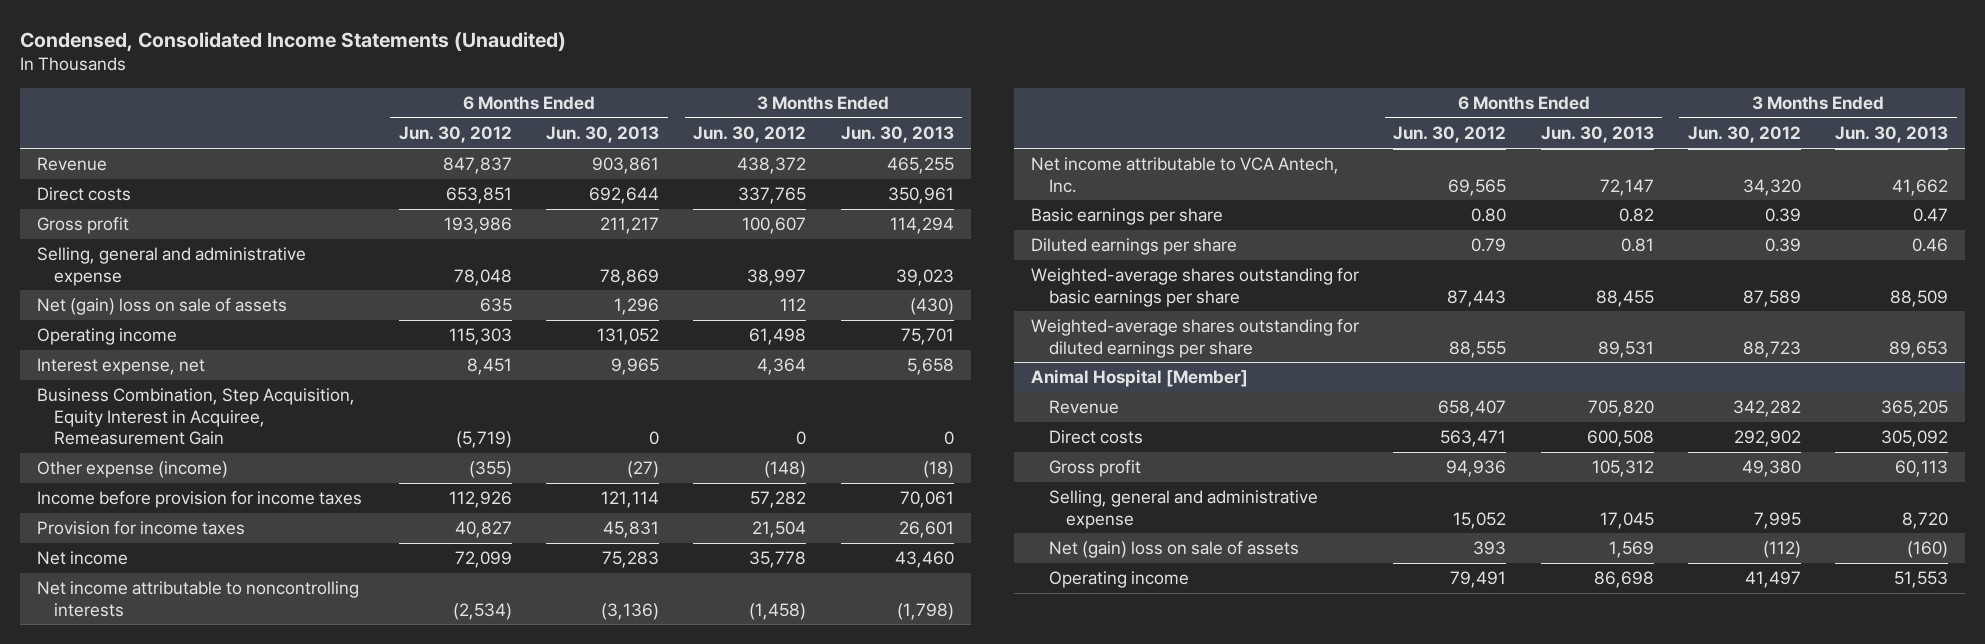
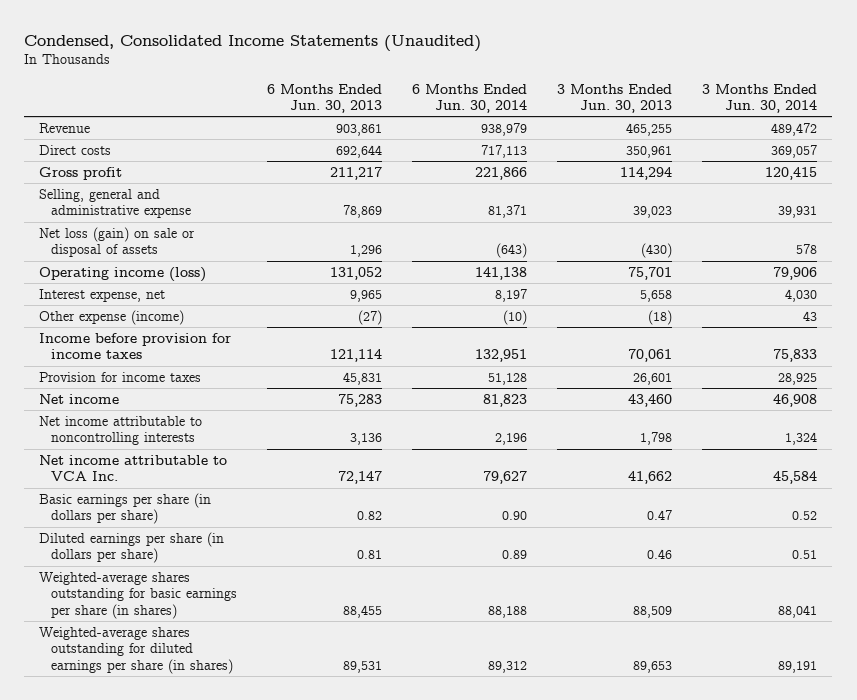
[398,126,512,144] Jun. 30, 2012 -> none
[693,126,807,144] Jun. 30, 2012 -> none
none -> [411,83,527,114] 6 Months Ended Jun. 30, 2014
none -> [702,83,818,114] 3 Months Ended Jun. 30, 2014
[36,298,287,316] Net (gain) loss on sale of assets -> [39,226,196,258] Net loss (gain) on sale or disposal of assets
[36,328,177,346] Operating income -> [39,266,207,282] Operating income (loss)
[36,388,355,445] Business Combination, Step Acquisition, Equity Interest in Acquiree, Remeasurement Gain -> none
[1031,369,1249,388] Animal Hospital [Member] -> none
[1048,400,1119,415] Revenue -> none
[1048,430,1143,445] Direct costs -> none
[1048,460,1141,478] Gross profit -> none
[1048,490,1318,529] Selling, general and administrative expense -> none
[1048,541,1299,559] Net (gain) loss on sale of assets -> none
[1048,571,1189,589] Operating income -> none
[601,602,660,620] (3,136) -> [349,433,382,446] 3,136
[896,602,954,620] (1,798) -> [640,432,673,446] 1,798
[1031,157,1340,193] Net income attributable to VCA Antech, Inc. -> [39,454,228,482] Net income attributable to VCA Inc.
[1031,208,1224,226] Basic earnings per share -> [39,492,212,525] Basic earnings per share (in dollars per share)
[1031,238,1238,256] Diluted earnings per share -> [39,531,225,564] Diluted earnings per share (in dollars per share)
[1031,268,1360,307] Weighted-average shares outstanding for basic earnings per share -> [39,571,237,620] Weighted-average shares outstanding for basic earnings per share (in shares)
[1031,319,1360,358] Weighted-average shares outstanding for diluted earnings per share -> [39,626,233,675] Weighted-average shares outstanding for diluted earnings per share (in shares)

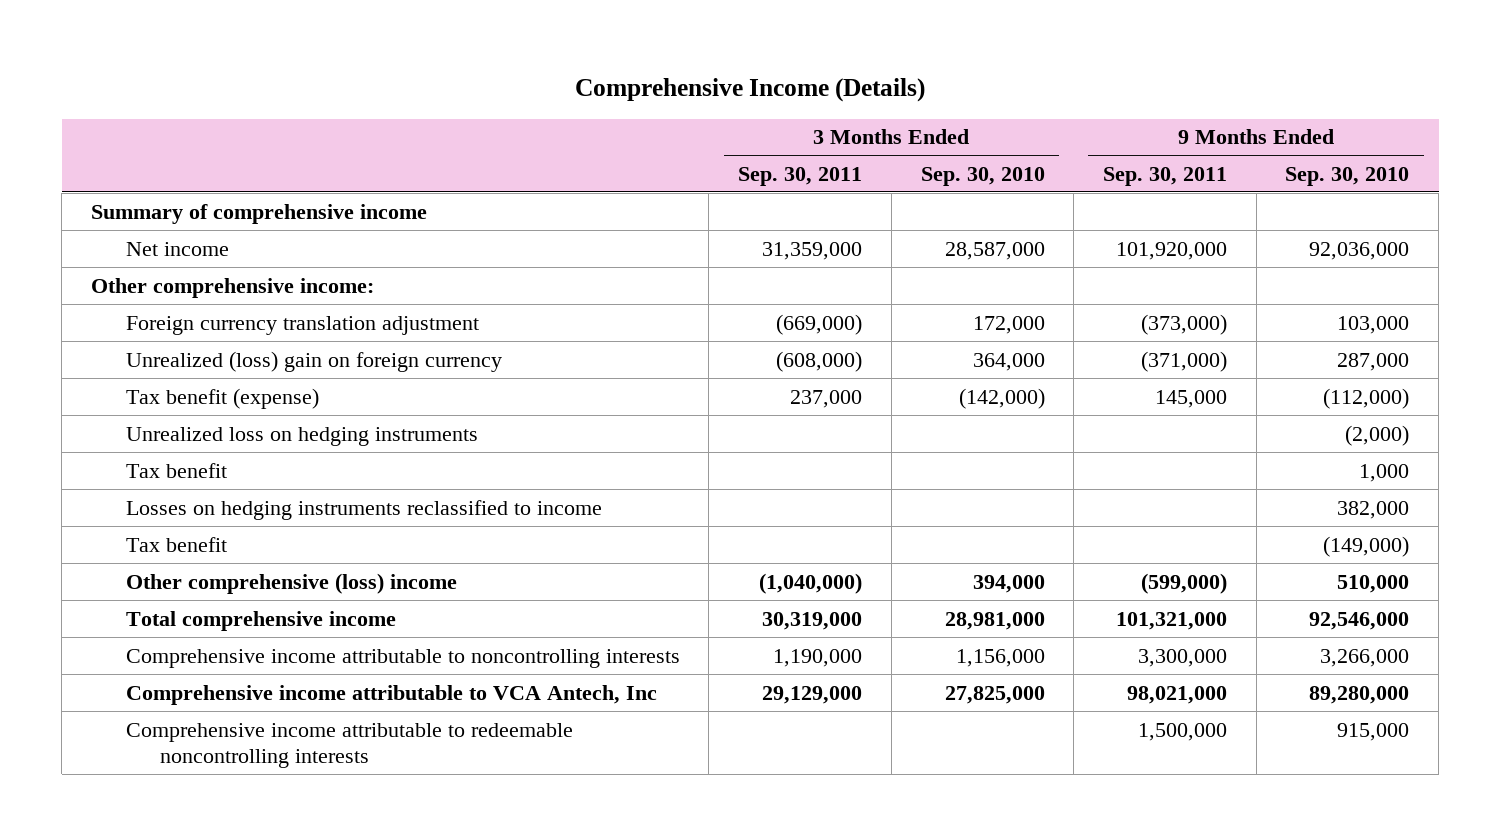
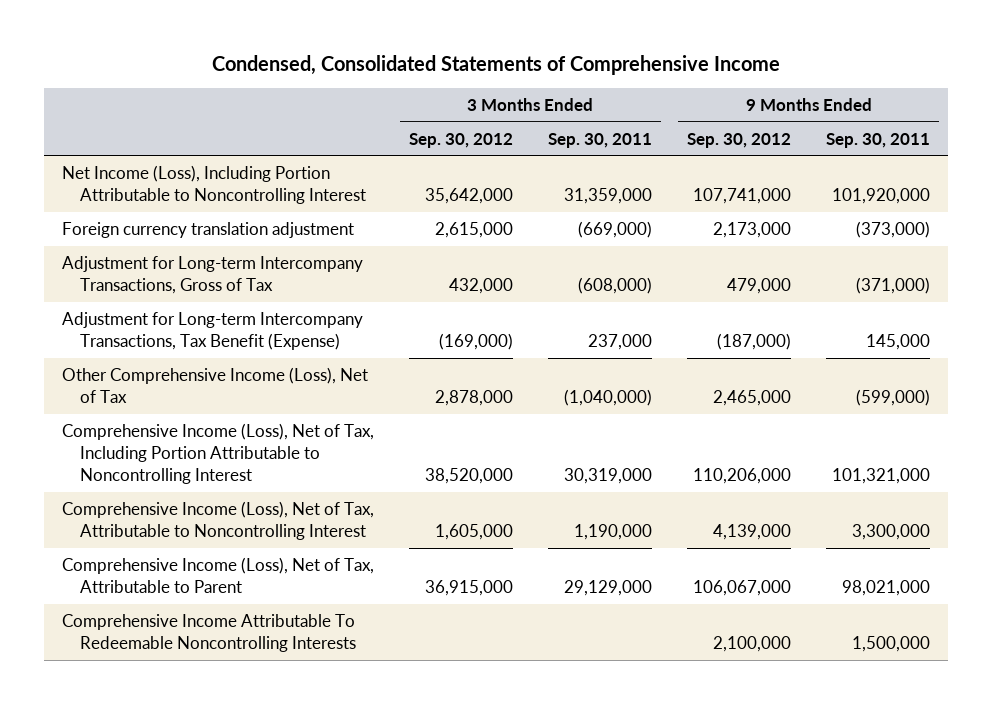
[575,78,926,103] Comprehensive Income (Details) -> [211,54,780,75] Condensed, Consolidated Statements of Comprehensive Income
[920,166,1045,186] Sep. 30, 2010 -> none
[1285,166,1410,186] Sep. 30, 2010 -> none
none -> [408,132,513,148] Sep. 30, 2012
none -> [687,132,792,148] Sep. 30, 2012
[91,203,428,224] Summary of comprehensive income -> none
[91,277,375,298] Other comprehensive income: -> none
[125,241,229,256] Net income -> [61,165,366,204] Net Income (Loss), Including Portion Attributable to Noncontrolling Interest
[125,426,478,446] Unrealized loss on hedging instruments -> none
[125,462,227,478] Tax benefit -> none
[125,499,602,520] Losses on hedging instruments reclassified to income -> none
[125,536,227,552] Tax benefit -> none
[125,350,502,372] Unrealized (loss) gain on foreign currency -> [61,256,363,294] Adjustment for Long-term Intercompany Transactions, Gross of Tax
[125,387,319,409] Tax benefit (expense) -> [61,312,363,350] Adjustment for Long-term Intercompany Transactions, Tax Benefit (Expense)
[125,572,457,594] Other comprehensive (loss) income -> [61,367,368,403] Other Comprehensive Income (Loss), Net of Tax
[125,610,396,631] Total comprehensive income -> [61,423,374,484] Comprehensive Income (Loss), Net of Tax, Including Portion Attributable to Noncontrolling Interest
[125,648,680,668] Comprehensive income attributable to noncontrolling interests -> [61,501,374,540] Comprehensive Income (Loss), Net of Tax, Attributable to Noncontrolling Interest
[125,684,657,705] Comprehensive income attributable to VCA Antech, Inc -> [61,557,374,593] Comprehensive Income (Loss), Net of Tax, Attributable to Parent
[125,722,573,769] Comprehensive income attributable to redeemable noncontrolling interests -> [61,614,356,652] Comprehensive Income Attributable To Redeemable Noncontrolling Interests

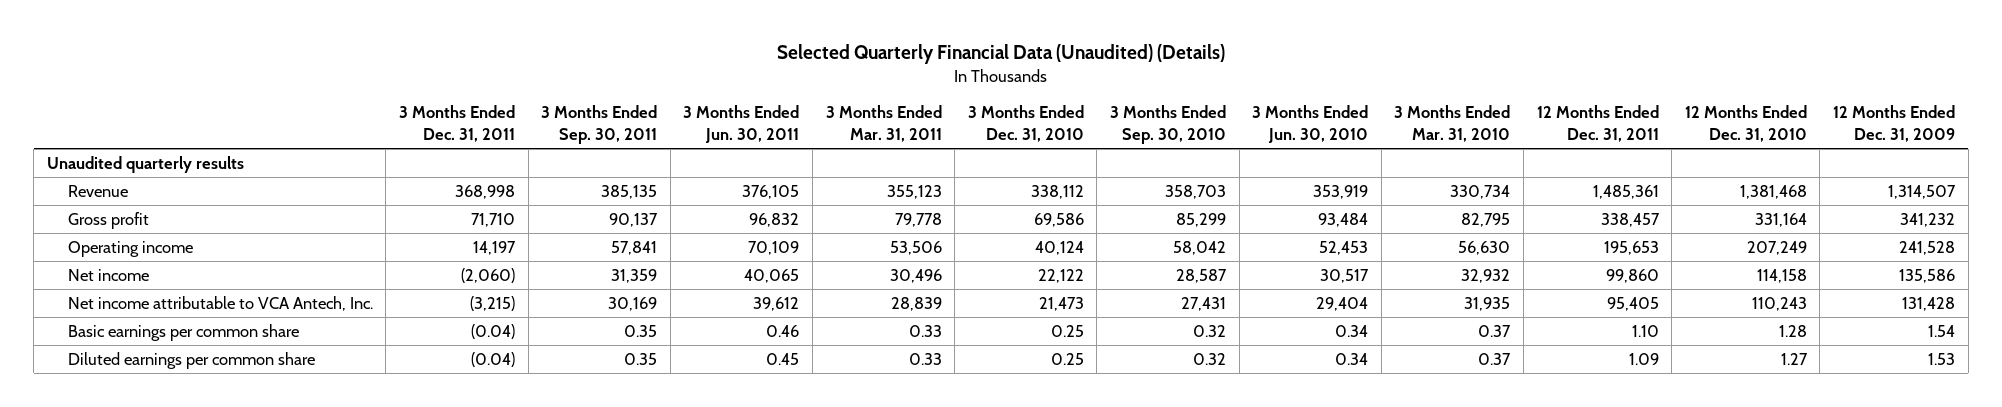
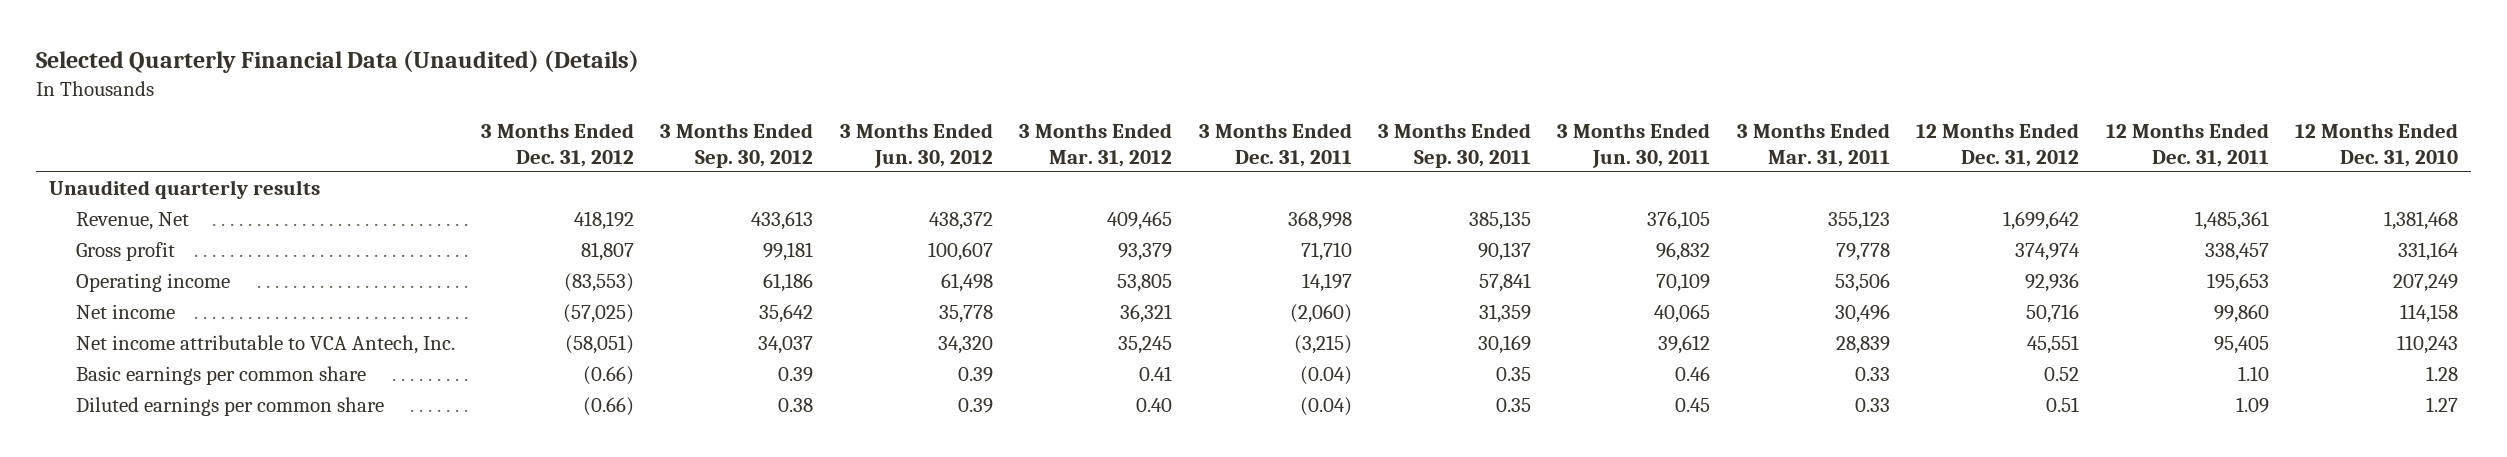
[967,105,1084,142] 3 Months Ended Dec. 31, 2010 -> none
[1110,105,1227,144] 3 Months Ended Sep. 30, 2010 -> none
[1252,105,1369,143] 3 Months Ended Jun. 30, 2010 -> none
[1394,105,1511,142] 3 Months Ended Mar. 31, 2010 -> none
[1832,105,1955,142] 12 Months Ended Dec. 31, 2009 -> none
none -> [481,123,635,167] 3 Months Ended Dec. 31, 2012
none -> [660,123,814,168] 3 Months Ended Sep. 30, 2012
none -> [839,123,993,168] 3 Months Ended Jun. 30, 2012
none -> [1019,123,1173,167] 3 Months Ended Mar. 31, 2012
none -> [1916,123,2080,167] 12 Months Ended Dec. 31, 2012
[67,184,128,197] Revenue -> [75,212,189,231] Revenue, Net

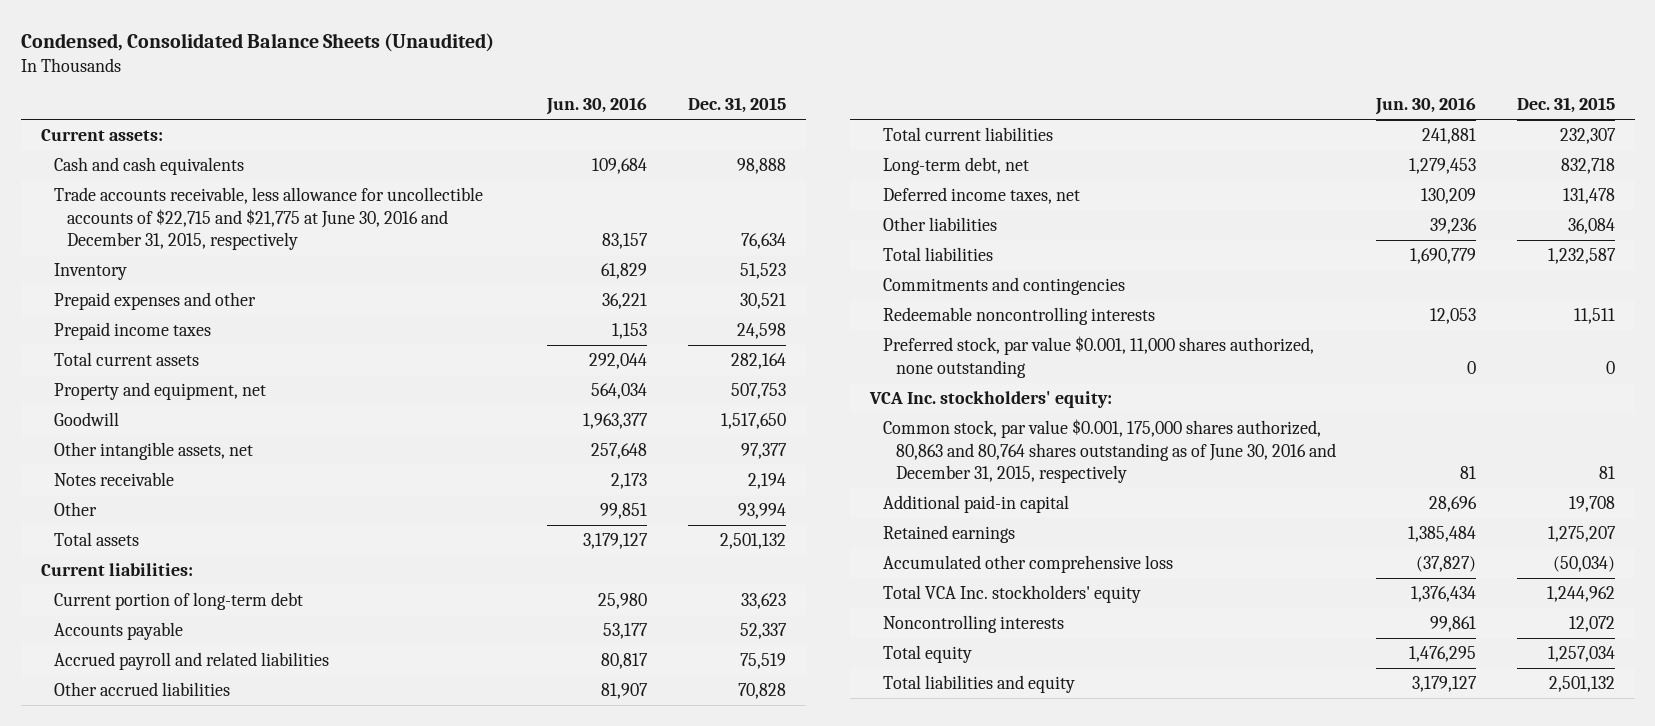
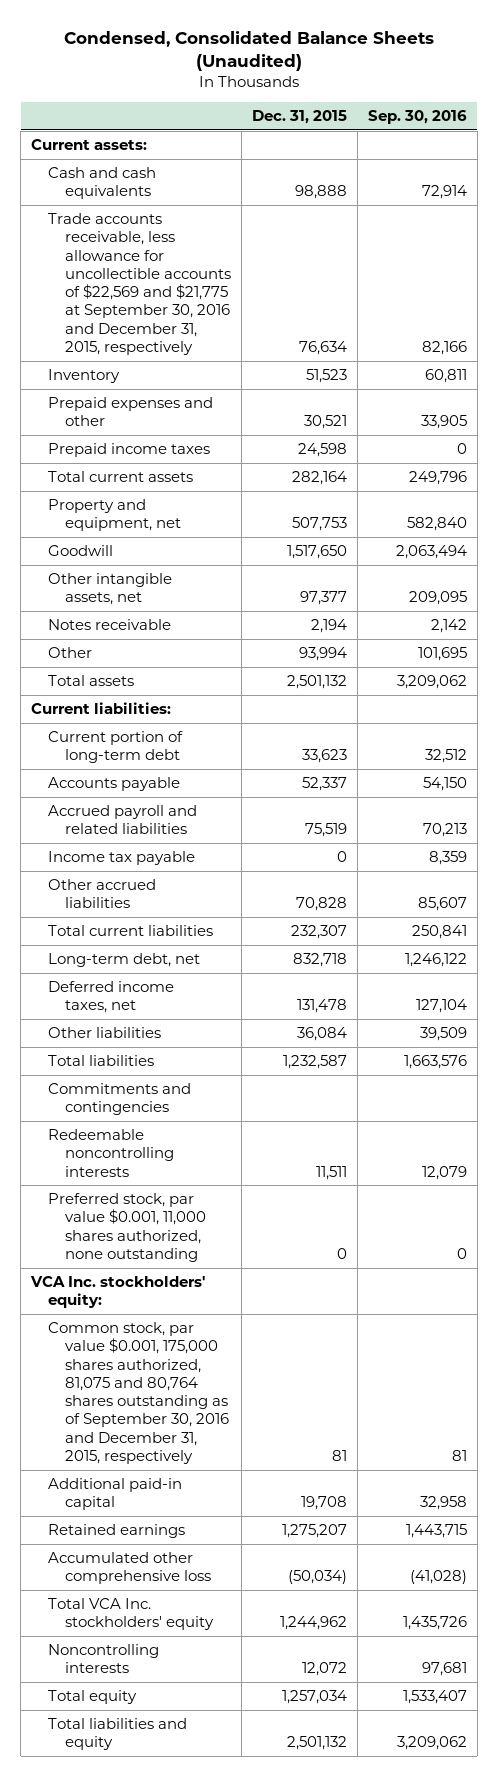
[546,97,648,116] Jun. 30, 2016 -> none
none -> [367,109,467,124] Sep. 30, 2016
[53,186,483,251] Trade accounts receivable, less allowance for uncollectible accounts of $22,715 and $21,775 at June 30, 2016 and December 31, 2015, respectively -> [48,213,232,355] Trade accounts receivable, less allowance for uncollectible accounts of $22,569 and $21,775 at September 30, 2016 and December 31, 2015, respectively
none -> [48,851,196,866] Income tax payable
[882,418,1337,484] Common stock, par value $0.001, 175,000 shares authorized, 80,863 and 80,764 shares outstanding as of June 30, 2016 and December 31, 2015, respectively -> [48,1322,230,1464] Common stock, par value $0.001, 175,000 shares authorized, 81,075 and 80,764 shares outstanding as of September 30, 2016 and December 31, 2015, respectively

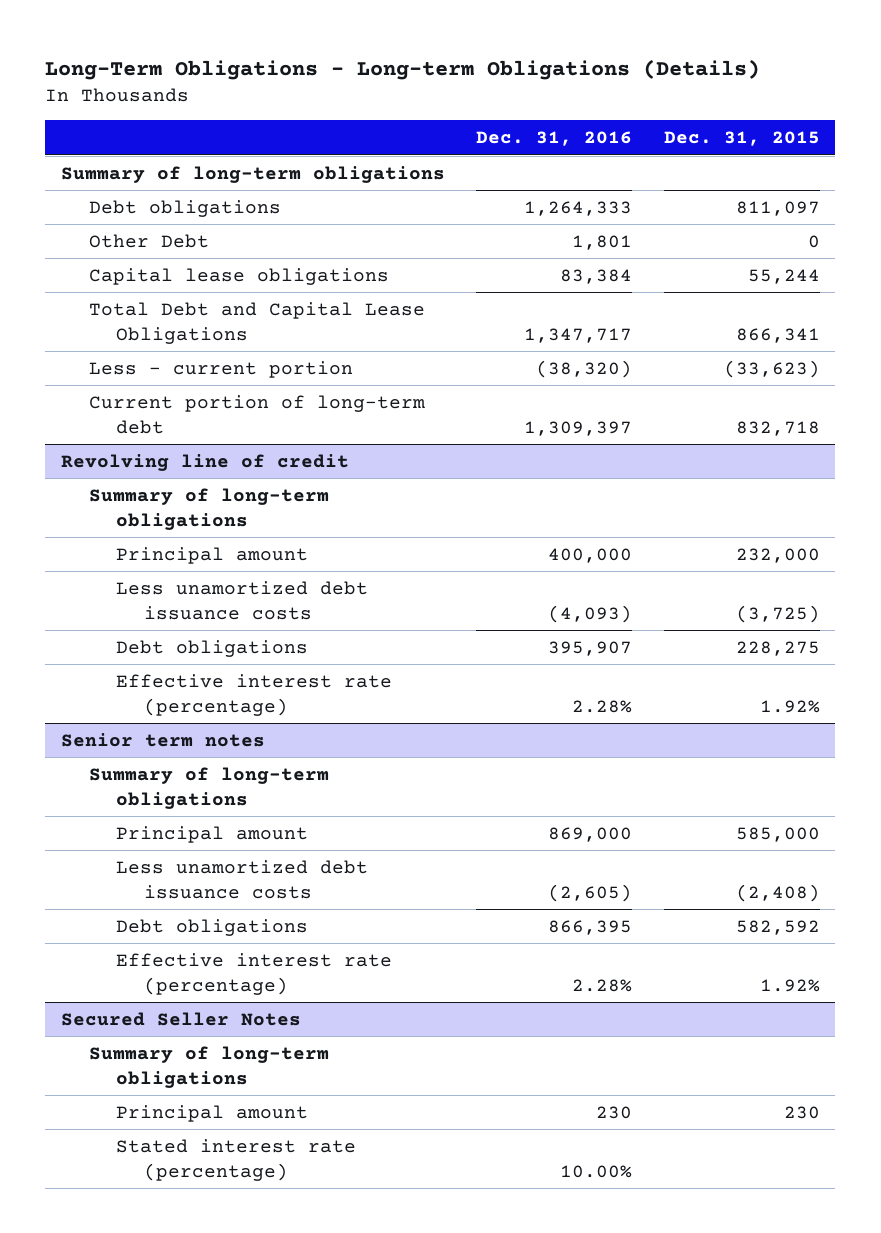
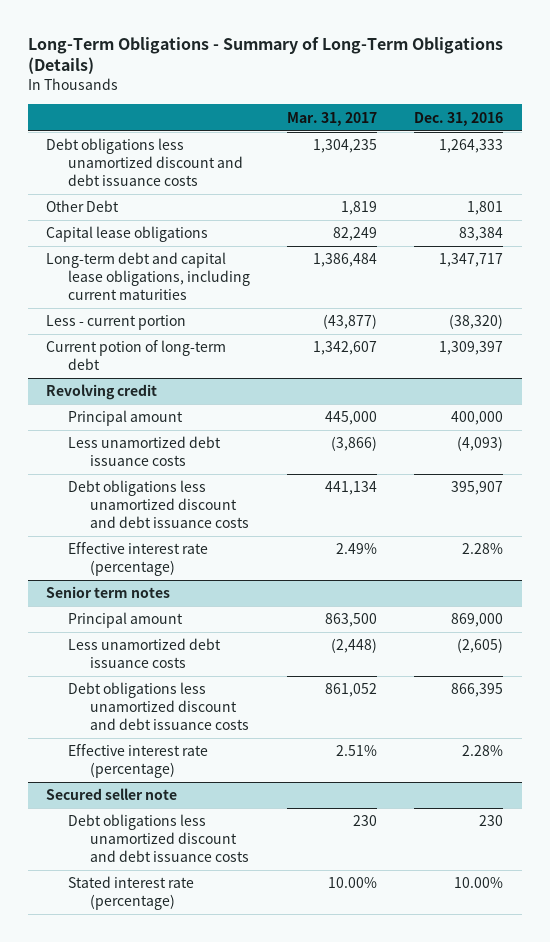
[45,59,761,81] Long-Term Obligations - Long-term Obligations (Details) -> [27,36,503,75] Long-Term Obligations - Summary of Long-Term Obligations (Details)
[663,131,820,147] Dec. 31, 2015 -> none
none -> [287,111,378,126] Mar. 31, 2017
[60,165,445,183] Summary of long-term obligations -> none
[88,199,281,217] Debt obligations -> [46,138,243,186] Debt obligations less unamortized discount and debt issuance costs
[88,301,425,344] Total Debt and Capital Lease Obligations -> [46,252,250,300] Long-term debt and capital lease obligations, including current maturities
[88,487,329,530] Summary of long-term obligations -> none
[88,394,425,434] Current portion of long-term debt -> [46,340,227,371] Current potion of long-term debt
[60,453,349,471] Revolving line of credit -> [46,384,158,401] Revolving credit
[116,639,309,657] Debt obligations -> [67,480,249,528] Debt obligations less unamortized discount and debt issuance costs
[88,766,329,809] Summary of long-term obligations -> none
[116,918,309,936] Debt obligations -> [67,682,249,730] Debt obligations less unamortized discount and debt issuance costs
[88,1045,329,1088] Summary of long-term obligations -> none
[116,1104,309,1122] Principal amount -> none
[60,1011,301,1026] Secured Seller Notes -> [46,788,178,801] Secured seller note
none -> [67,814,249,862] Debt obligations less unamortized discount and debt issuance costs

